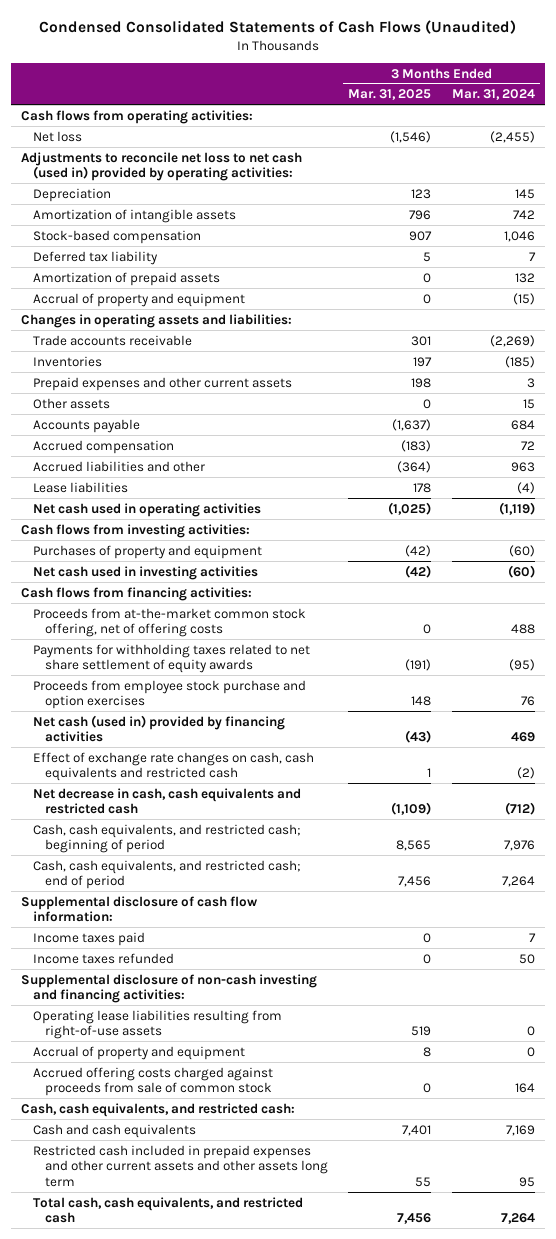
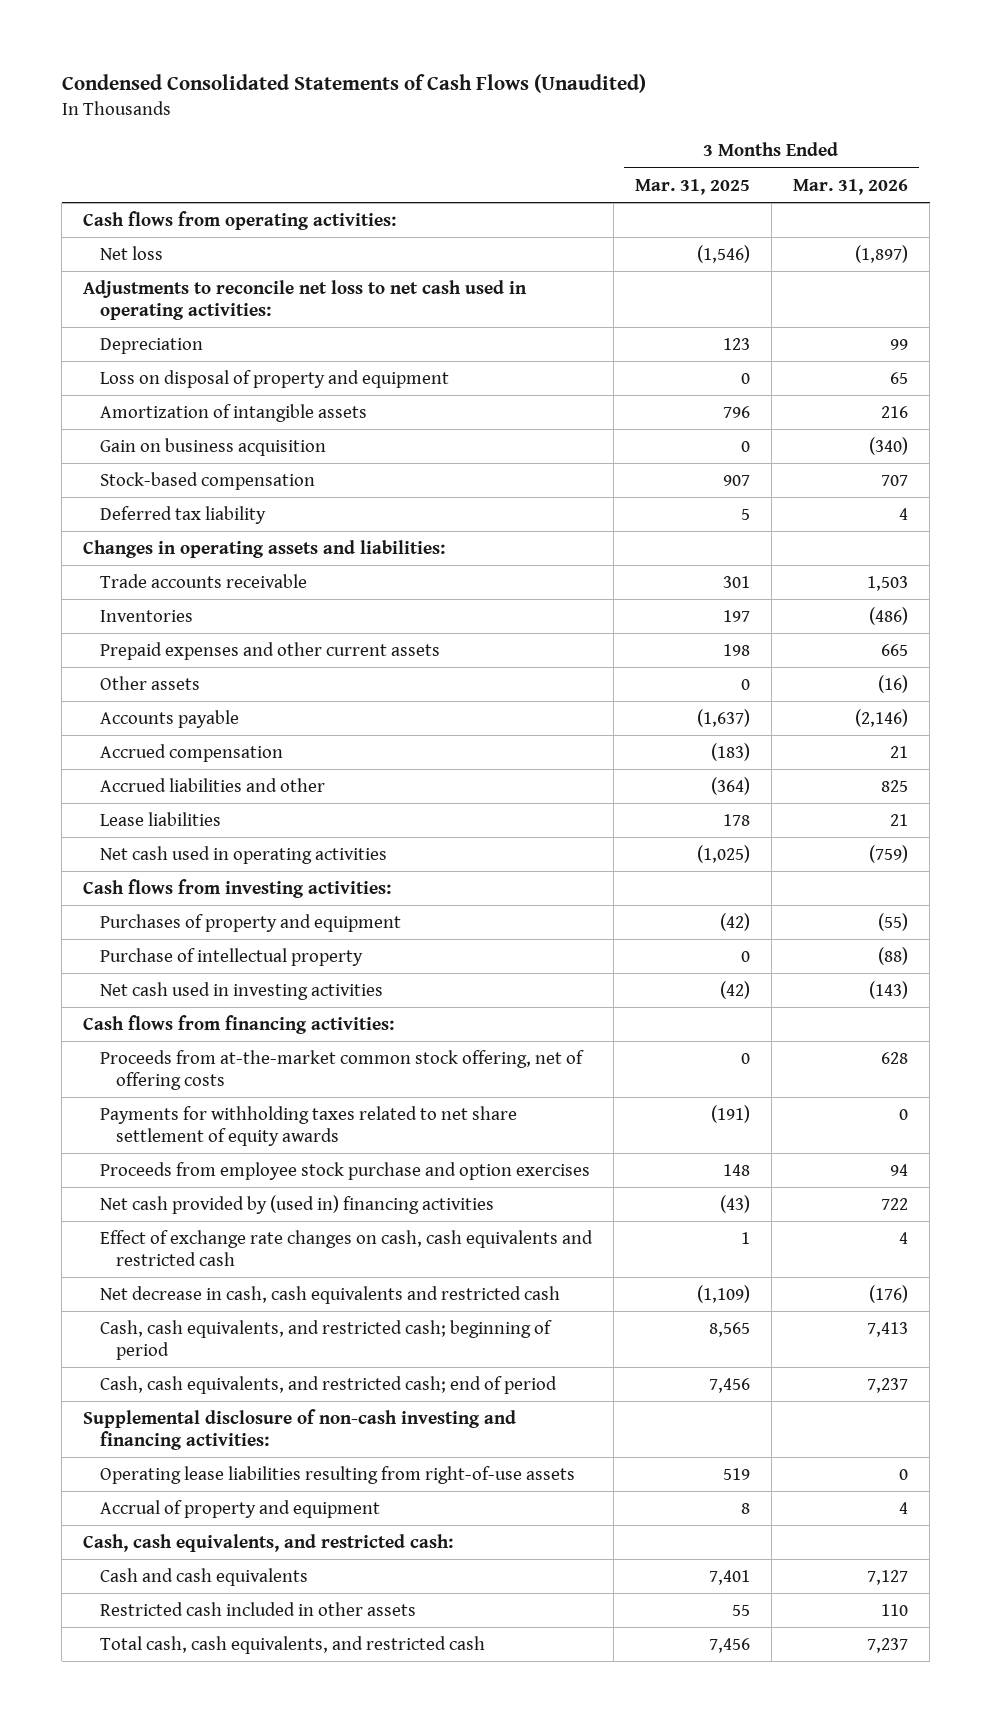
[451,89,535,101] Mar. 31, 2024 -> none
none -> [793,178,909,195] Mar. 31, 2026
[20,151,302,182] Adjustments to reconcile net loss to net cash (used in) provided by operating activities: -> [83,279,528,320] Adjustments to reconcile net loss to net cash used in operating activities:
none -> [99,369,449,388] Loss on disposal of property and equipment
none -> [99,437,326,456] Gain on business acquisition
[32,271,220,286] Amortization of prepaid assets -> none
[32,292,245,307] Accrual of property and equipment -> none
none -> [99,947,363,966] Purchase of intellectual property
[32,714,285,743] Net cash (used in) provided by financing activities -> [99,1194,494,1214] Net cash provided by (used in) financing activities
[20,895,258,923] Supplemental disclosure of cash flow information: -> none
[32,931,145,946] Income taxes paid -> none
[32,952,174,964] Income taxes refunded -> none
[32,1066,273,1097] Accrued offering costs charged against proceeds from sale of common stock -> none
[32,1144,329,1187] Restricted cash included in prepaid expenses and other current assets and other assets long term -> [99,1601,416,1616] Restricted cash included in other assets

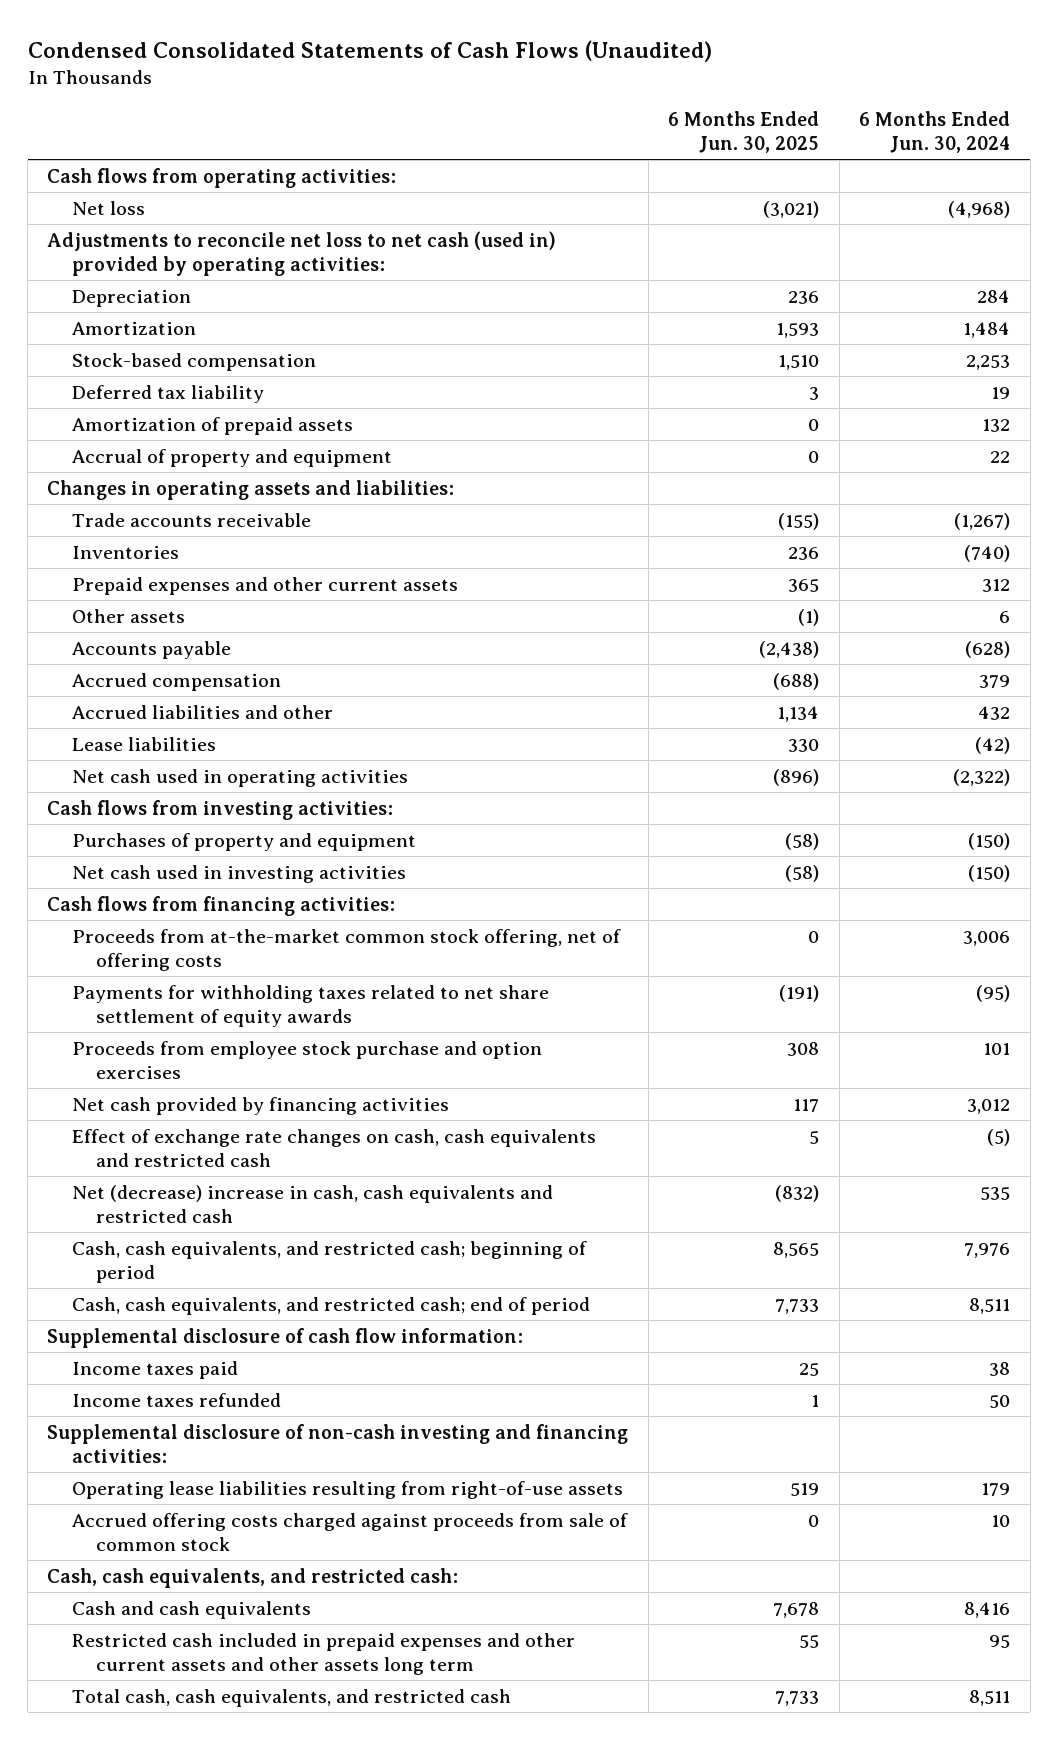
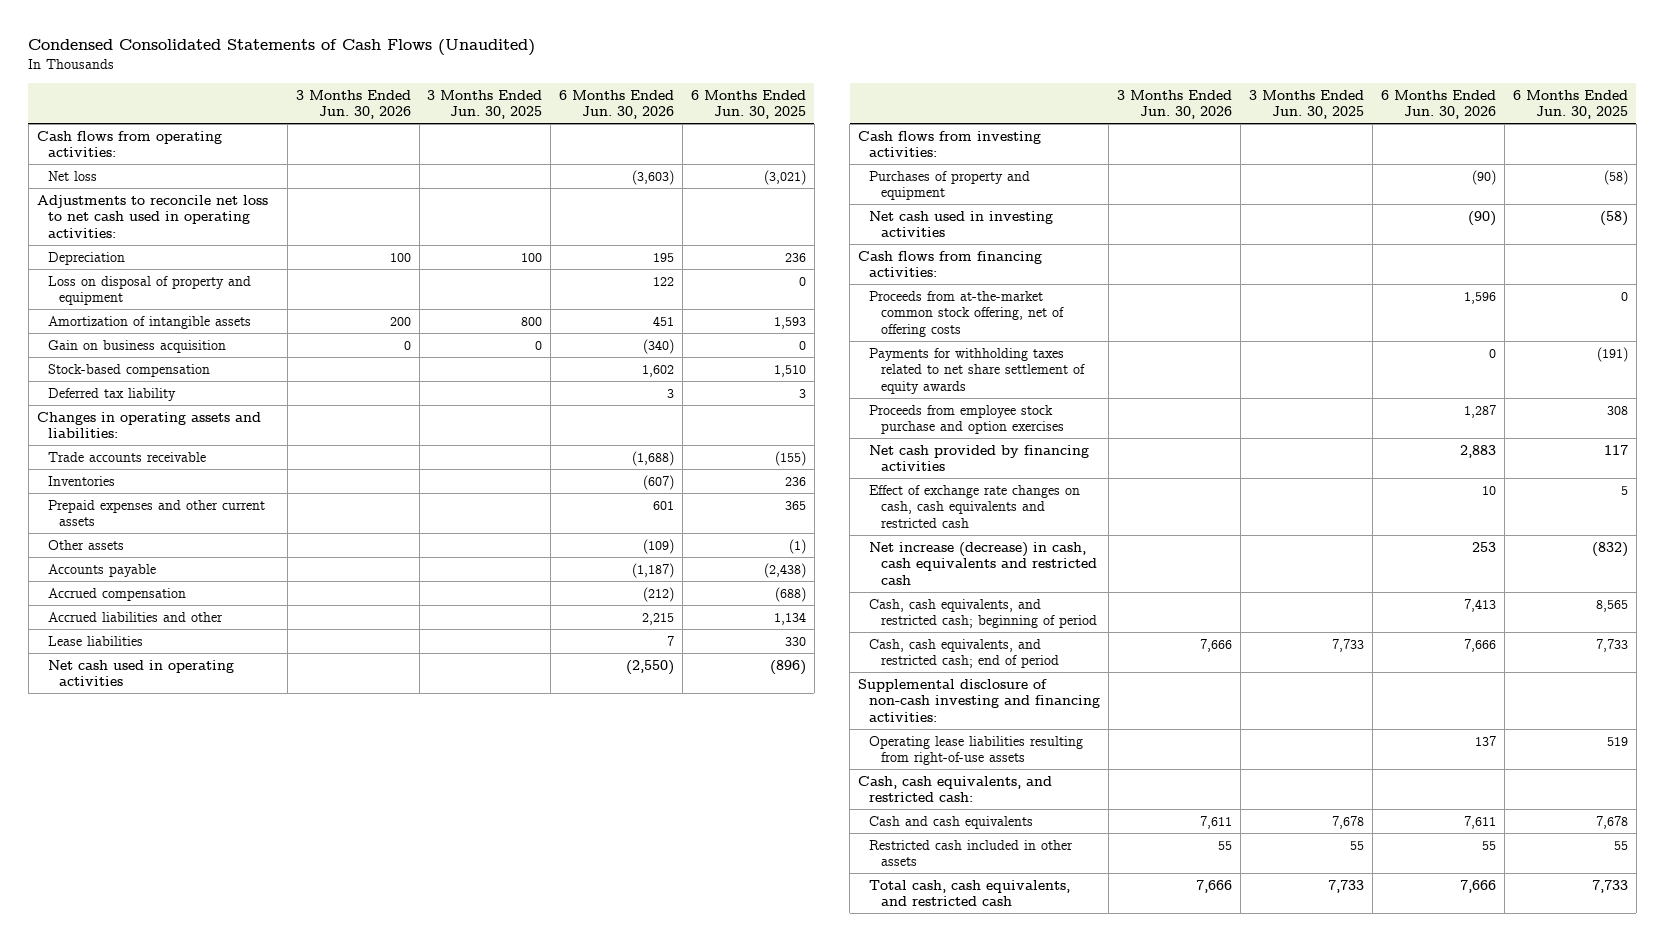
[859,110,1011,154] 6 Months Ended Jun. 30, 2024 -> none
none -> [295,89,411,120] 3 Months Ended Jun. 30, 2026
none -> [427,89,543,120] 3 Months Ended Jun. 30, 2025
none -> [559,89,675,120] 6 Months Ended Jun. 30, 2026
[47,230,557,277] Adjustments to reconcile net loss to net cash (used in) provided by operating activities: -> [36,194,268,238] Adjustments to reconcile net loss to net cash used in operating activities:
none -> [47,275,251,306] Loss on disposal of property and equipment
[71,321,196,335] Amortization -> [47,315,251,329] Amortization of intangible assets
none -> [47,339,226,353] Gain on business acquisition
[71,416,353,435] Amortization of prepaid assets -> none
[71,448,392,467] Accrual of property and equipment -> none
[71,1184,553,1224] Net (decrease) increase in cash, cash equivalents and restricted cash -> [869,541,1097,585] Net increase (decrease) in cash, cash equivalents and restricted cash
[47,1327,524,1348] Supplemental disclosure of cash flow information: -> none
[71,1360,238,1379] Income taxes paid -> none
[71,1392,281,1407] Income taxes refunded -> none
[71,1512,628,1552] Accrued offering costs charged against proceeds from sale of common stock -> none
[71,1632,575,1676] Restricted cash included in prepaid expenses and other current assets and other assets long term -> [869,839,1074,867] Restricted cash included in other assets

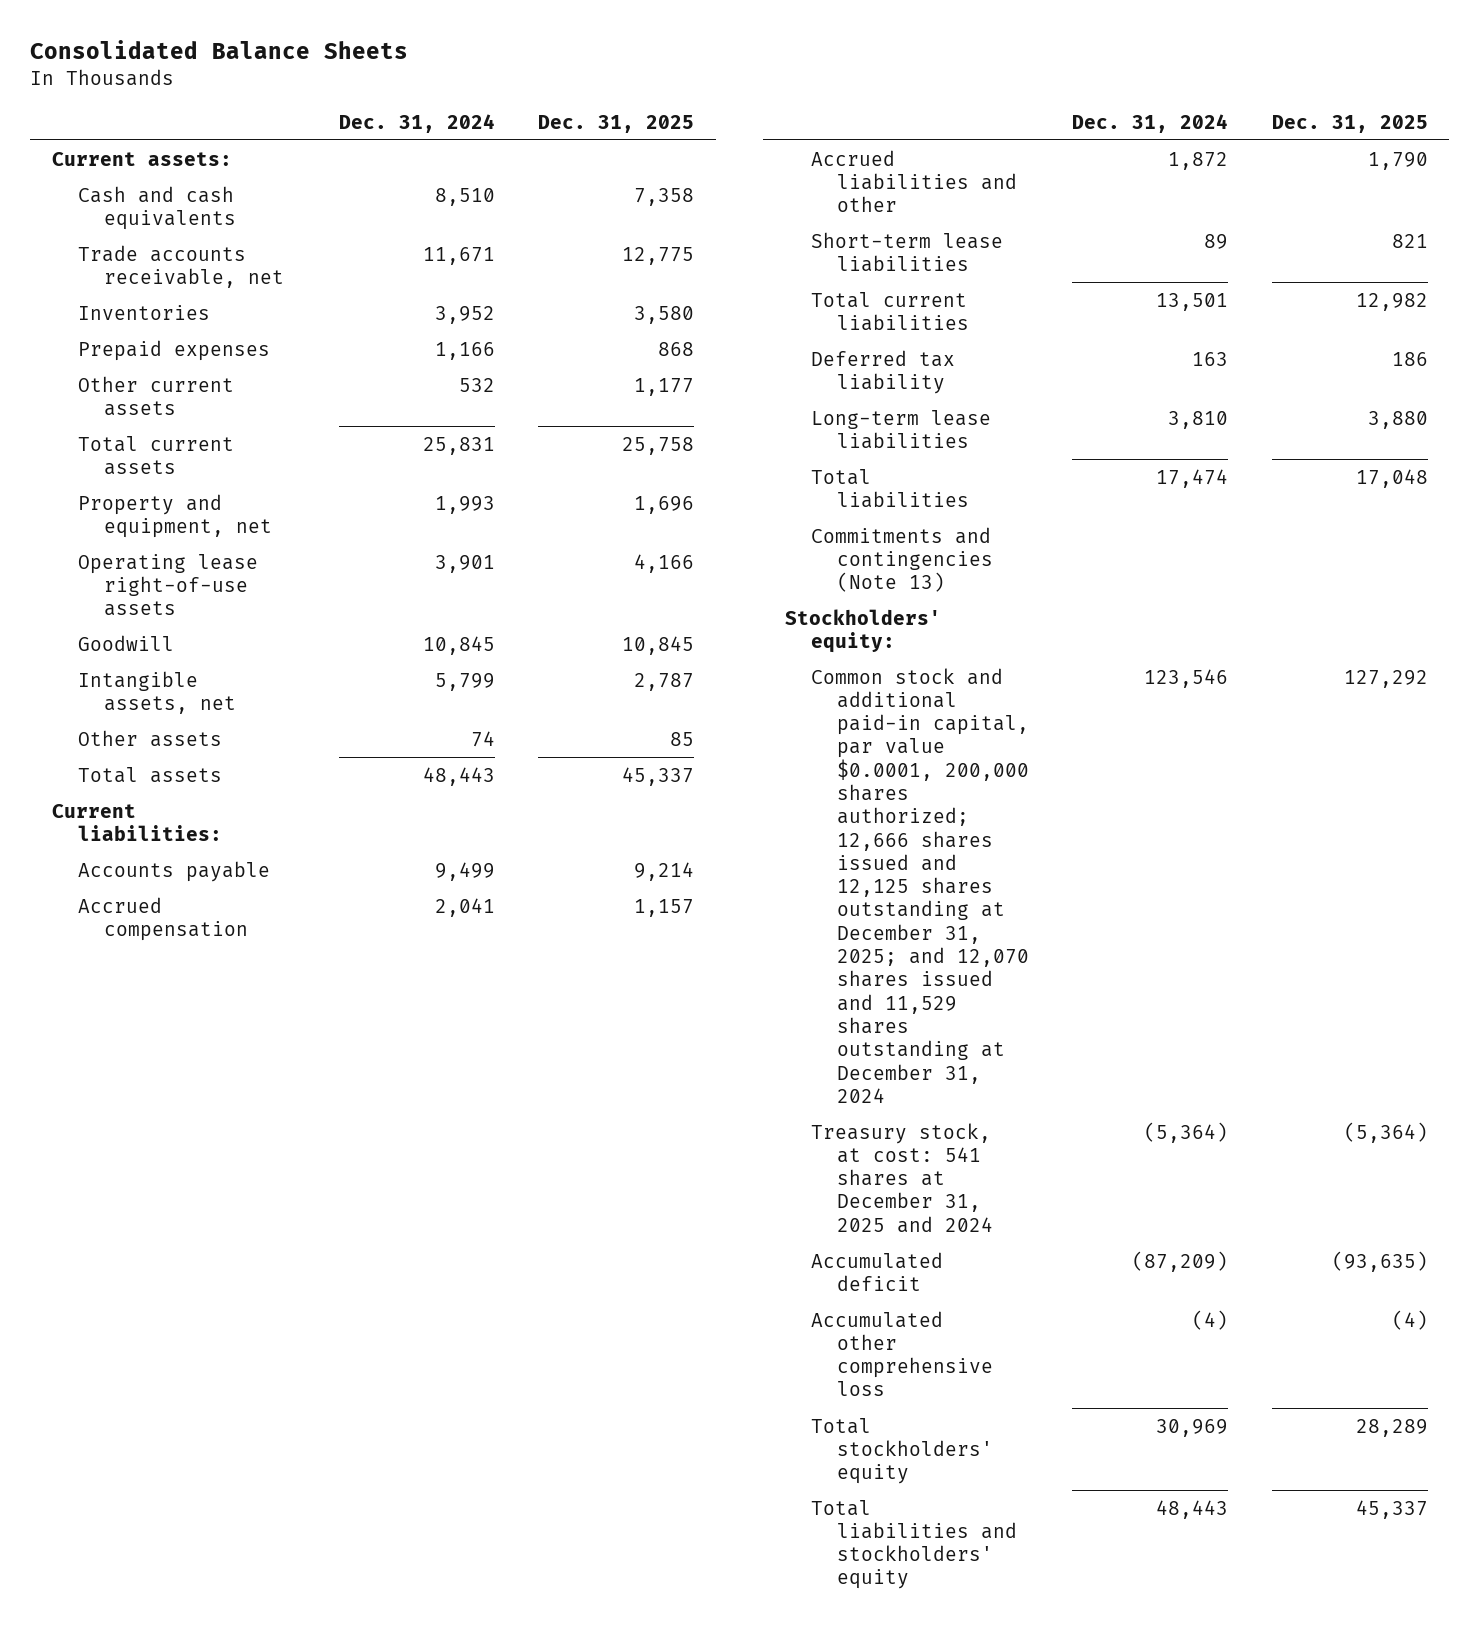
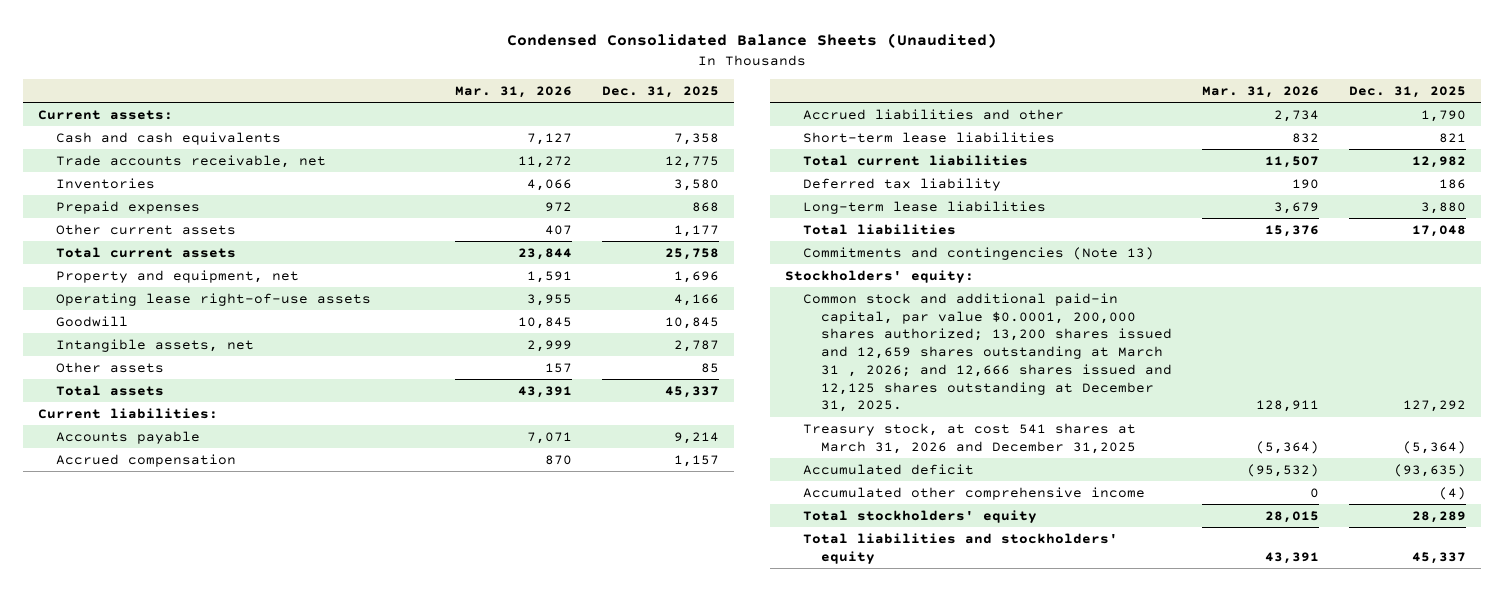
[29,40,408,60] Consolidated Balance Sheets -> [507,33,998,49] Condensed Consolidated Balance Sheets (Unaudited)
[338,113,495,133] Dec. 31, 2024 -> none
none -> [455,85,573,98] Mar. 31, 2026
[811,667,1030,1103] Common stock and additional paid-in capital, par value $0.0001, 200,000 shares authorized; 12,666 shares issued and 12,125 shares outstanding at December 31, 2025; and 12,070 shares issued and 11,529 shares outstanding at December 31, 2024 -> [803,292,1173,413] Common stock and additional paid-in capital, par value $0.0001, 200,000 shares authorized; 13,200 shares issued and 12,659 shares outstanding at March 31 , 2026; and 12,666 shares issued and 12,125 shares outstanding at December 31, 2025.
[811,1122,994,1233] Treasury stock, at cost: 541 shares at December 31, 2025 and 2024 -> [803,422,1137,454] Treasury stock, at cost 541 shares at March 31, 2026 and December 31,2025
[811,1310,994,1397] Accumulated other comprehensive loss -> [803,486,1146,500] Accumulated other comprehensive income

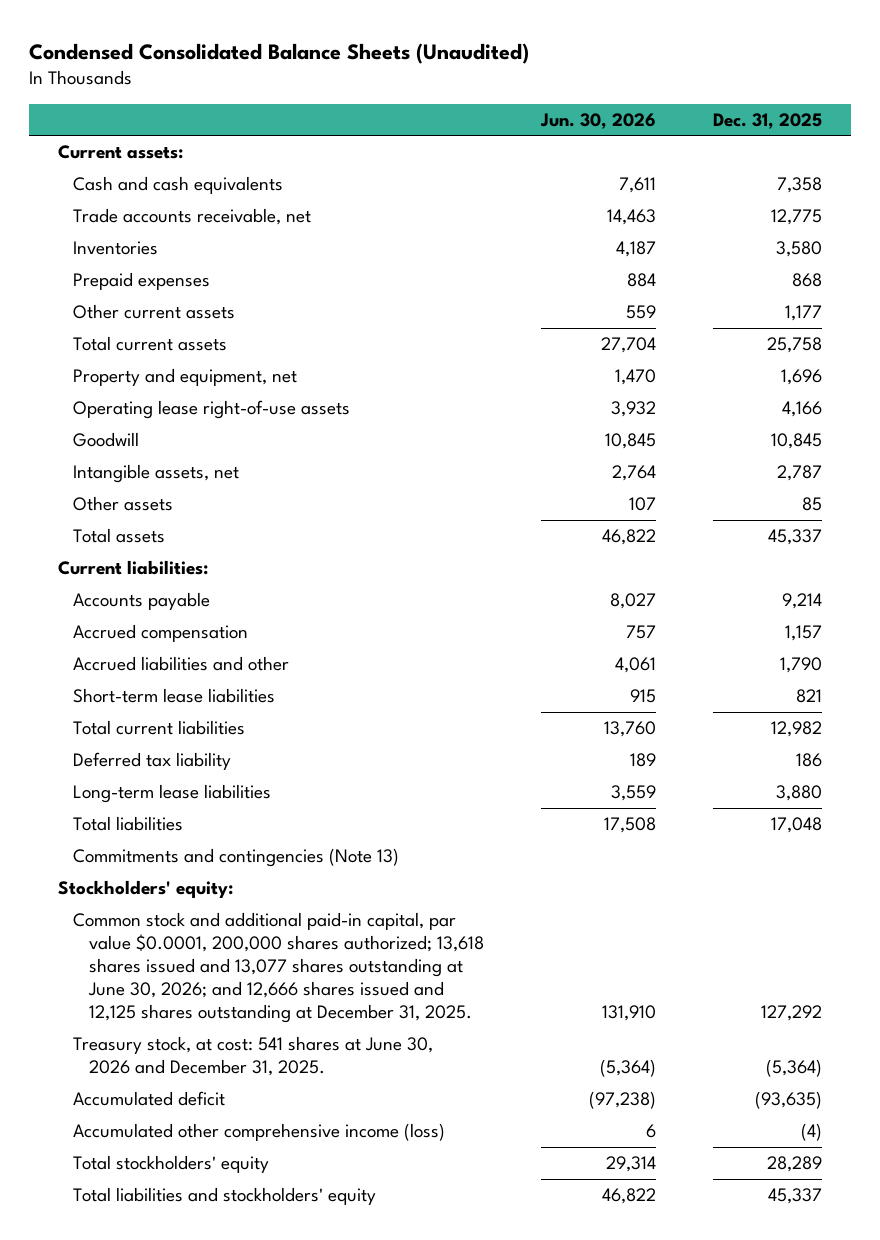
[455,85,573,98] Mar. 31, 2026 -> none
none -> [540,112,657,129] Jun. 30, 2026
[803,292,1173,413] Common stock and additional paid-in capital, par value $0.0001, 200,000 shares authorized; 13,200 shares issued and 12,659 shares outstanding at March 31 , 2026; and 12,666 shares issued and 12,125 shares outstanding at December 31, 2025. -> [73,912,484,1024] Common stock and additional paid-in capital, par value $0.0001, 200,000 shares authorized; 13,618 shares issued and 13,077 shares outstanding at June 30, 2026; and 12,666 shares issued and 12,125 shares outstanding at December 31, 2025.
[803,422,1137,454] Treasury stock, at cost 541 shares at March 31, 2026 and December 31,2025 -> [73,1036,434,1077] Treasury stock, at cost: 541 shares at June 30, 2026 and December 31, 2025.
[803,486,1146,500] Accumulated other comprehensive income -> [73,1123,446,1142] Accumulated other comprehensive income (loss)

